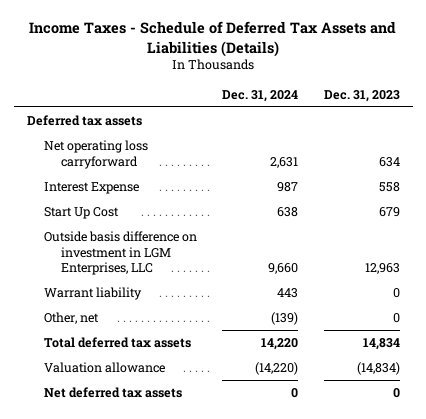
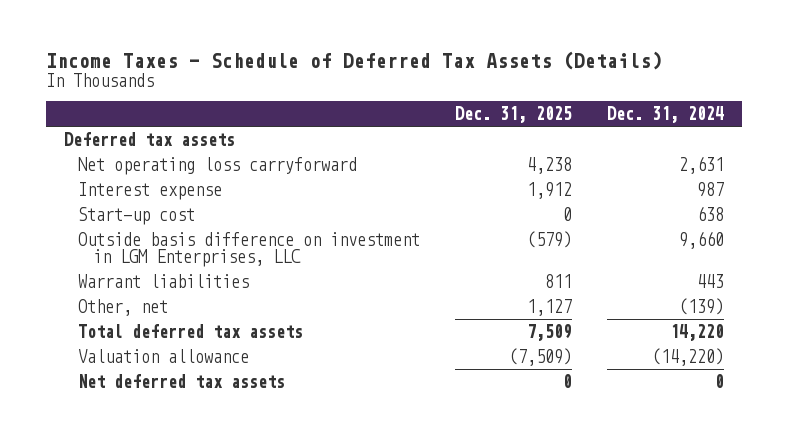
[29,21,397,57] Income Taxes - Schedule of Deferred Tax Assets and Liabilities (Details) -> [46,51,663,71] Income Taxes - Schedule of Deferred Tax Assets (Details)
[323,89,400,102] Dec. 31, 2023 -> none
none -> [455,106,573,124] Dec. 31, 2025
[43,181,139,194] Interest Expense -> [78,181,223,200] Interest expense
[43,206,119,219] Start Up Cost -> [78,206,196,225] Start-up cost
[43,286,142,300] Warrant liability -> [78,273,250,288] Warrant liabilities

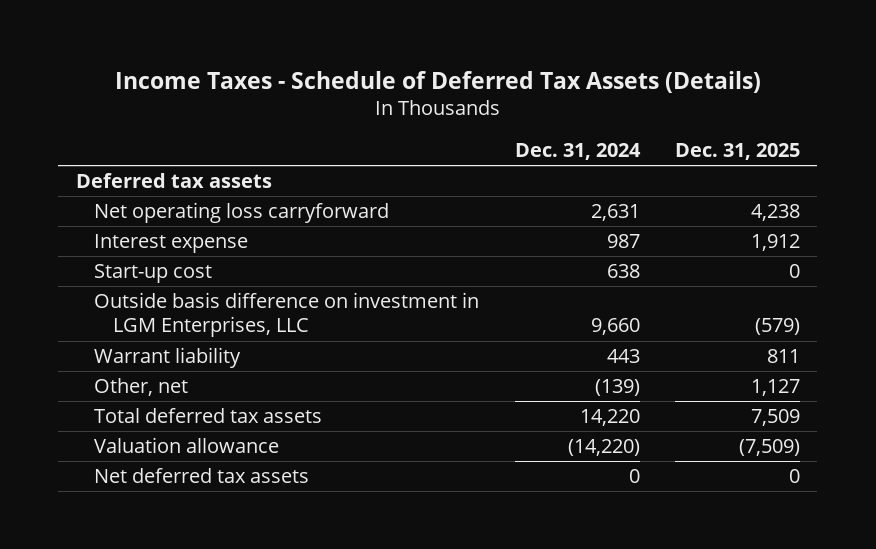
[78,273,250,288] Warrant liabilities -> [94,347,242,369] Warrant liability

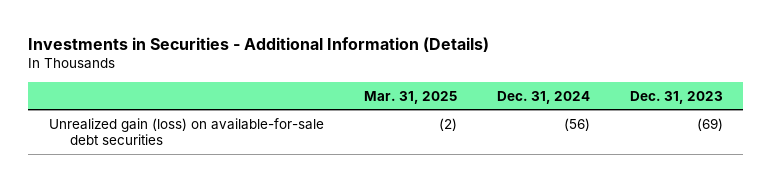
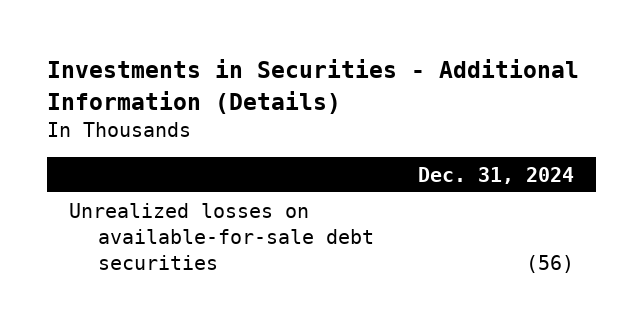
[363,90,457,104] Mar. 31, 2025 -> none
[630,90,724,104] Dec. 31, 2023 -> none
[48,117,324,146] Unrealized gain (loss) on available-for-sale debt securities -> [69,202,374,271] Unrealized losses on available-for-sale debt securities

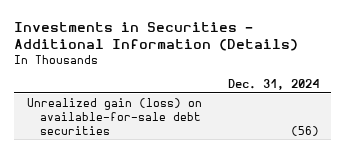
[69,202,374,271] Unrealized losses on available-for-sale debt securities -> [27,97,203,135] Unrealized gain (loss) on available-for-sale debt securities

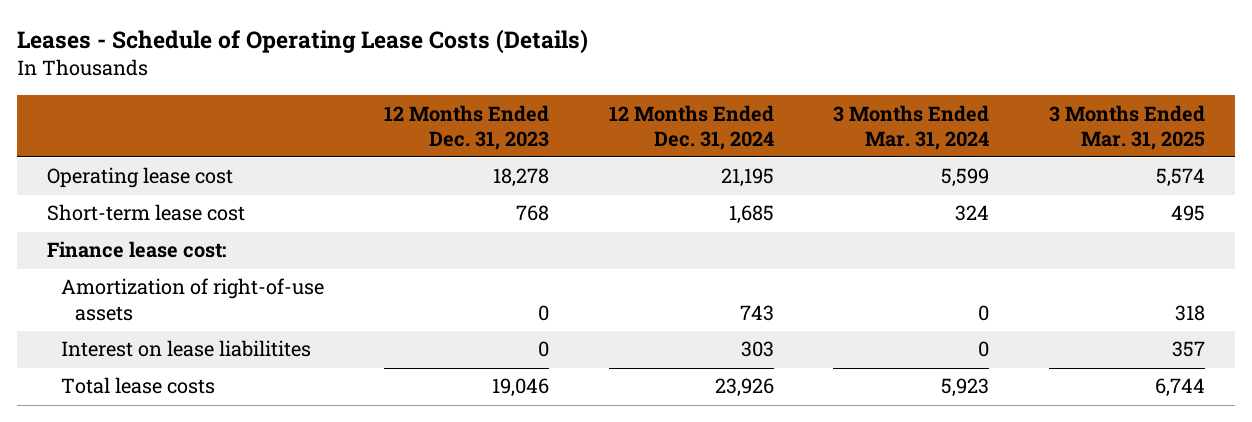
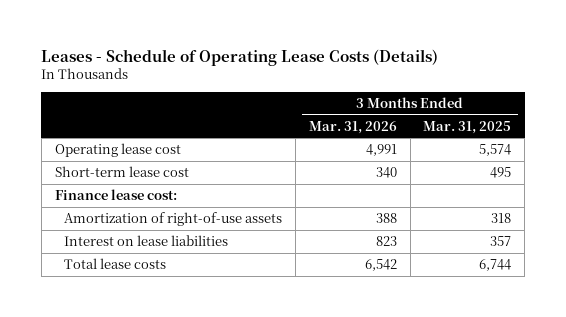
[383,104,549,150] 12 Months Ended Dec. 31, 2023 -> none
[608,104,774,150] 12 Months Ended Dec. 31, 2024 -> none
[833,104,990,150] 3 Months Ended Mar. 31, 2024 -> none
none -> [308,120,397,134] Mar. 31, 2026
[61,340,312,358] Interest on lease liabilitites -> [64,235,229,247] Interest on lease liabilities

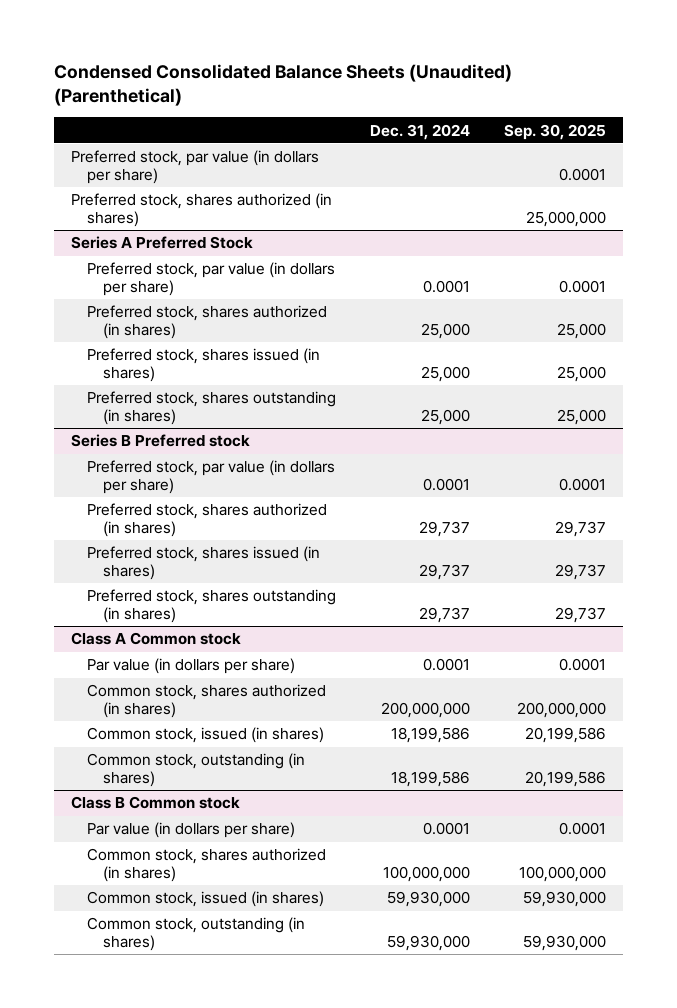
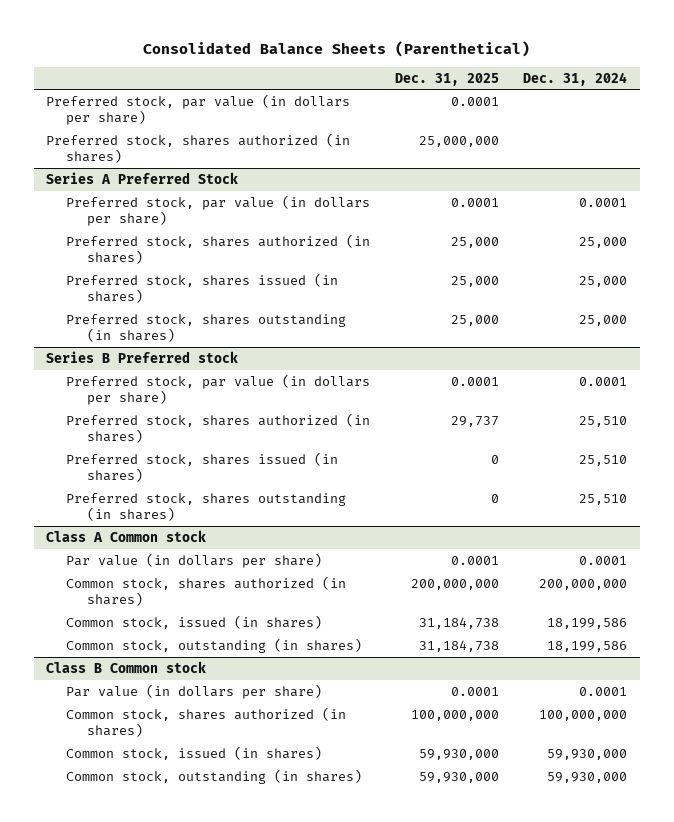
[53,63,512,106] Condensed Consolidated Balance Sheets (Unaudited) (Parenthetical) -> [142,41,530,58] Consolidated Balance Sheets (Parenthetical)
[504,123,607,140] Sep. 30, 2025 -> none
none -> [394,72,499,86] Dec. 31, 2025
[419,521,471,538] 29,737 -> [579,415,628,427] 25,510
[419,564,471,581] 29,737 -> [579,454,628,466] 25,510
[419,607,471,624] 29,737 -> [579,493,628,505] 25,510

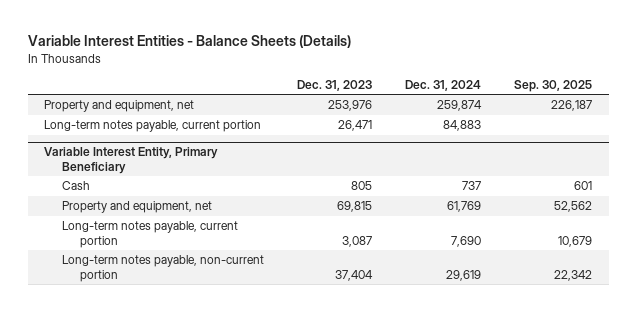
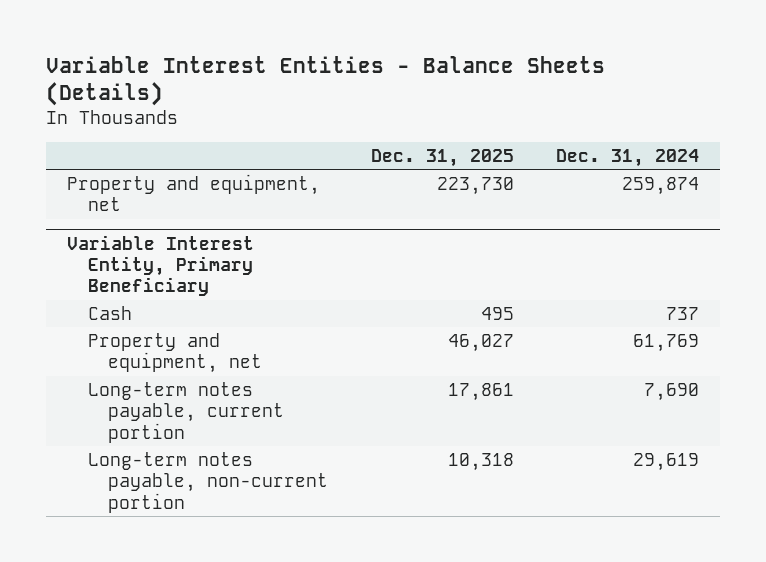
[297,79,373,91] Dec. 31, 2023 -> none
[514,79,593,92] Sep. 30, 2025 -> none
none -> [370,148,514,167] Dec. 31, 2025
[44,120,262,133] Long-term notes payable, current portion -> none

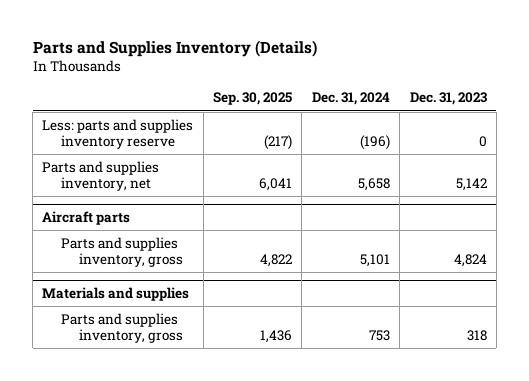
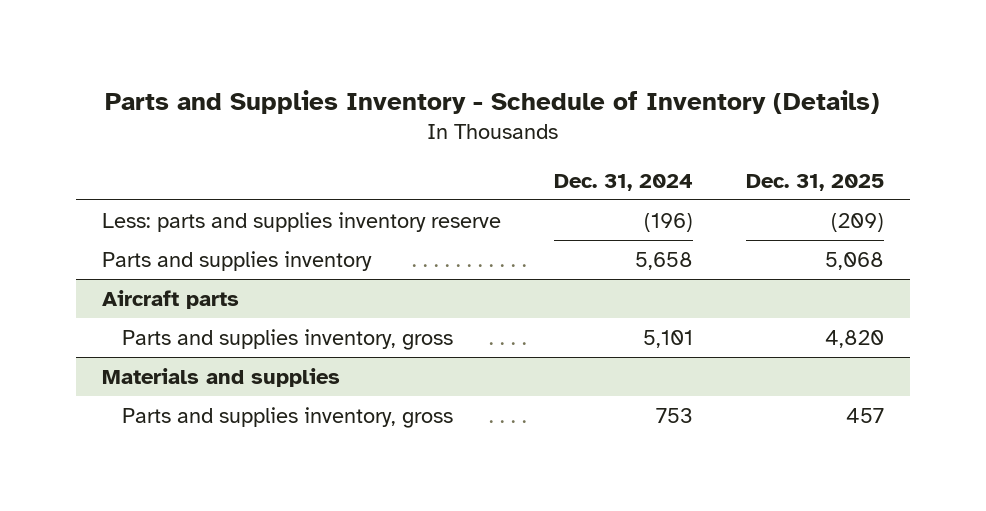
[32,40,317,58] Parts and Supplies Inventory (Details) -> [104,89,880,114] Parts and Supplies Inventory - Schedule of Inventory (Details)
[213,92,293,106] Sep. 30, 2025 -> none
[409,92,487,106] Dec. 31, 2023 -> none
none -> [745,174,884,192] Dec. 31, 2025
[42,160,160,191] Parts and supplies inventory, net -> [101,250,372,271] Parts and supplies inventory

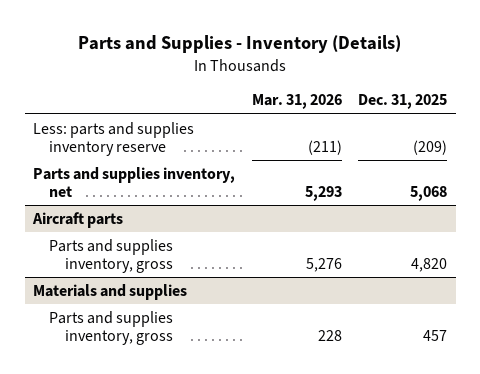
[104,89,880,114] Parts and Supplies Inventory - Schedule of Inventory (Details) -> [78,35,402,54] Parts and Supplies - Inventory (Details)
[553,174,693,192] Dec. 31, 2024 -> none
none -> [251,94,342,110] Mar. 31, 2026
[101,250,372,271] Parts and supplies inventory -> [33,166,236,198] Parts and supplies inventory, net

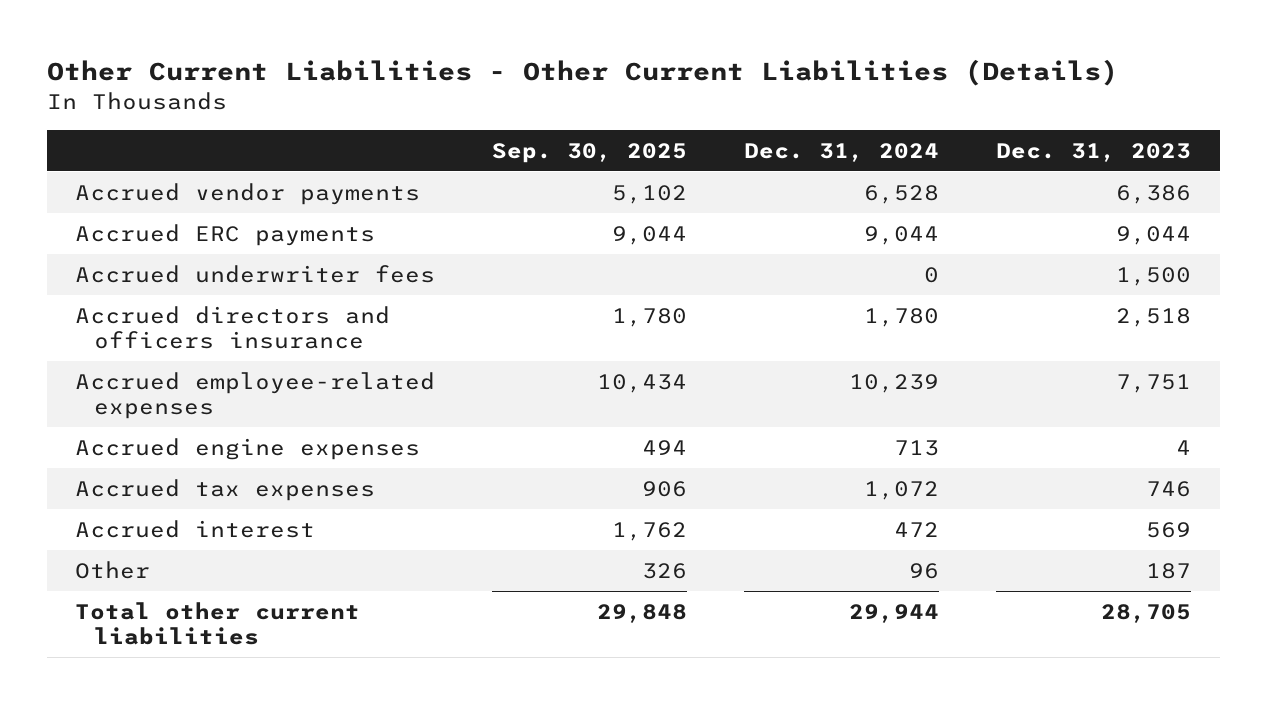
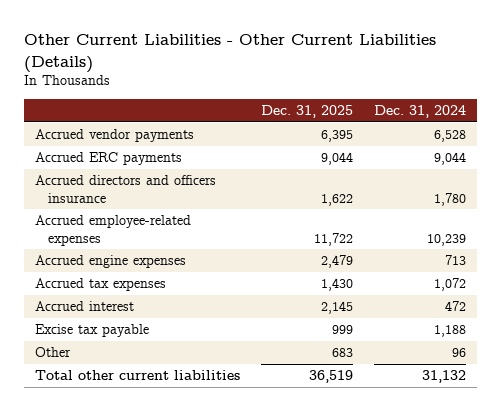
[492,142,688,163] Sep. 30, 2025 -> none
[996,142,1192,162] Dec. 31, 2023 -> none
none -> [261,104,354,118] Dec. 31, 2025
[75,264,436,283] Accrued underwriter fees -> none
none -> [34,324,149,338] Excise tax payable
[849,603,940,623] 29,944 -> [422,370,467,384] 31,132

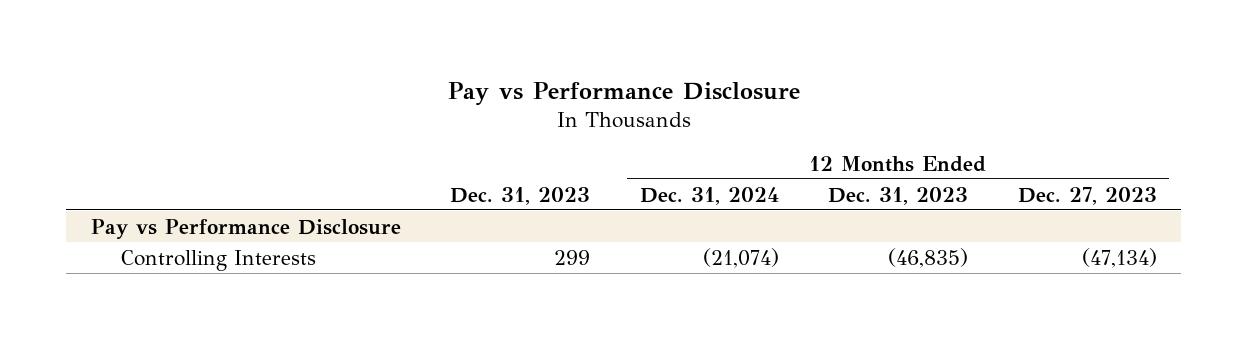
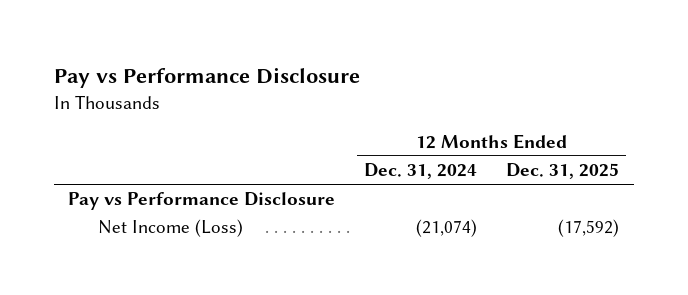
[450,186,591,205] Dec. 31, 2023 -> none
[828,186,969,205] Dec. 31, 2023 -> none
[1017,186,1157,205] Dec. 27, 2023 -> none
none -> [506,163,620,180] Dec. 31, 2025
[120,249,316,271] Controlling Interests -> [97,219,243,238] Net Income (Loss)

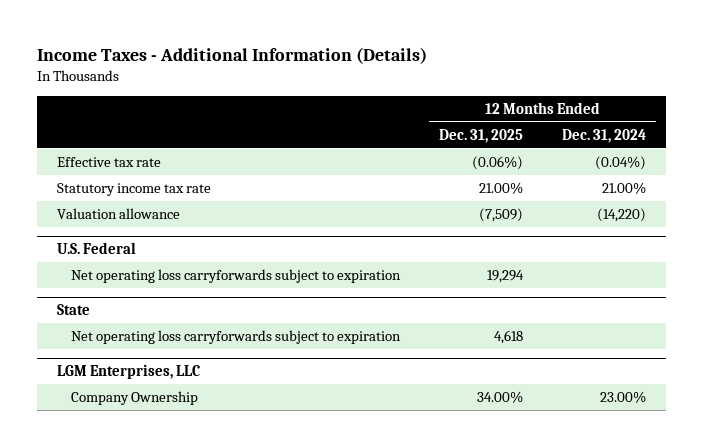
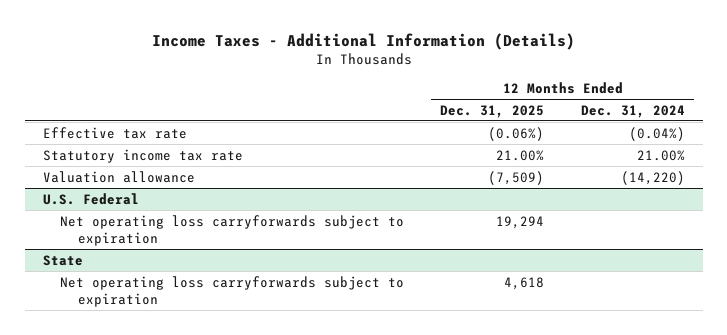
[56,364,200,380] LGM Enterprises, LLC -> none
[70,390,198,405] Company Ownership -> none

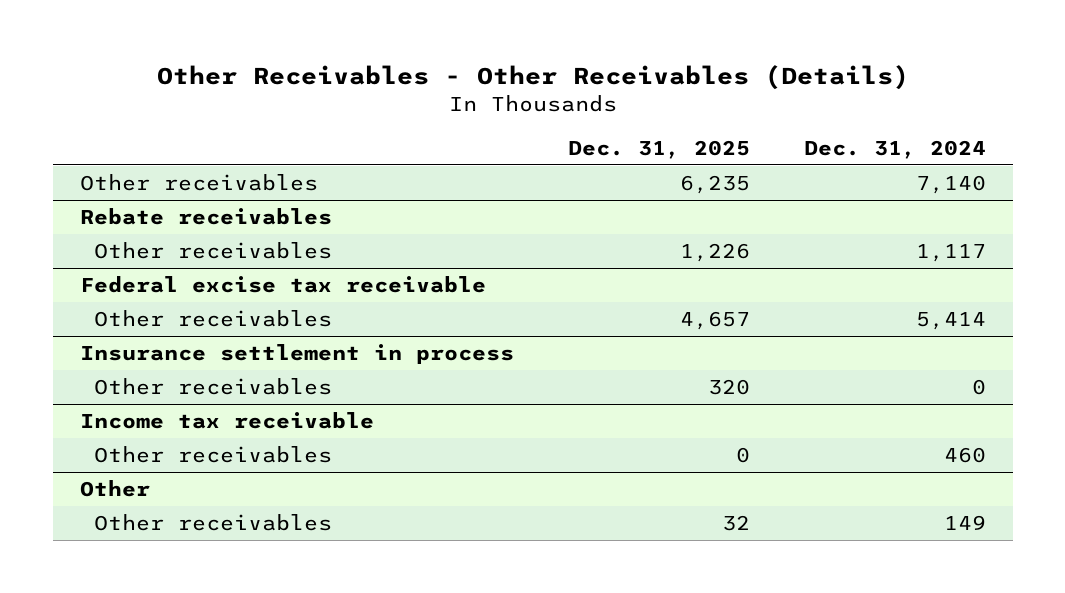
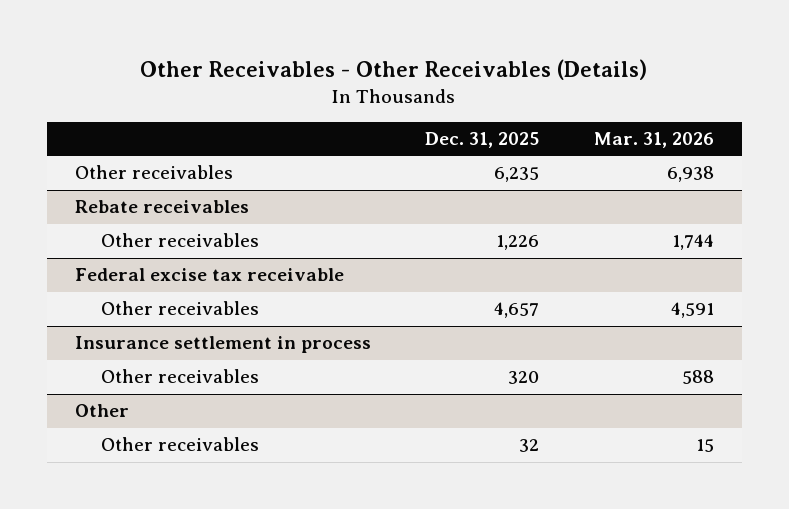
[803,139,986,159] Dec. 31, 2024 -> none
none -> [594,132,715,149] Mar. 31, 2026
[79,411,374,429] Income tax receivable -> none
[94,445,333,463] Other receivables -> none

